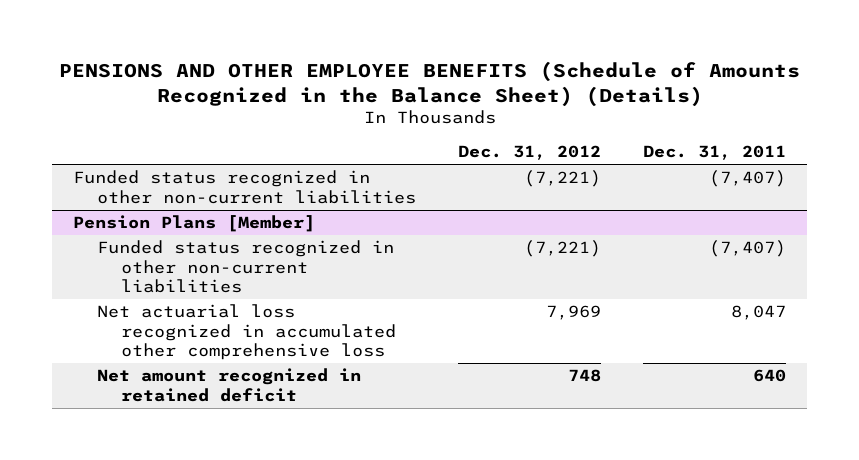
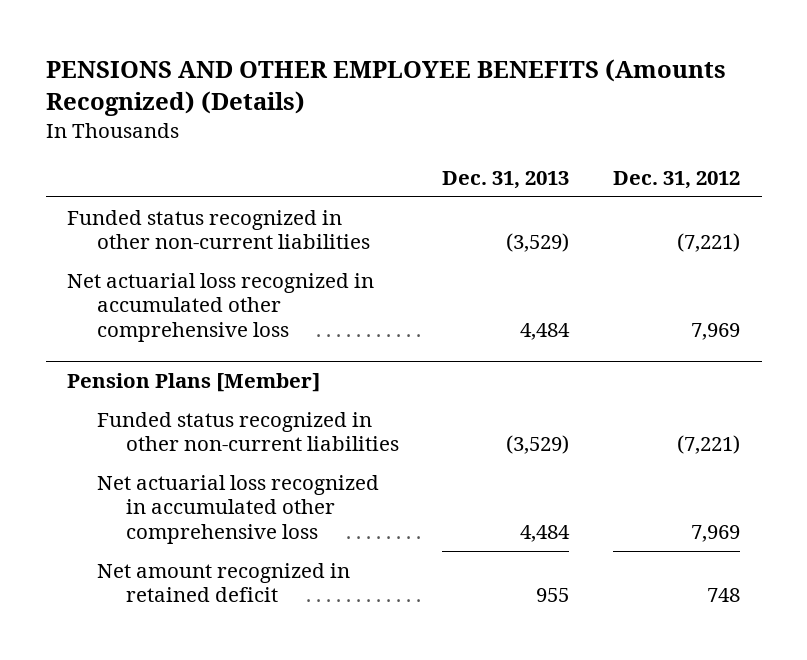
[58,60,800,107] PENSIONS AND OTHER EMPLOYEE BENEFITS (Schedule of Amounts Recognized in the Balance Sheet) (Details) -> [45,58,726,116] PENSIONS AND OTHER EMPLOYEE BENEFITS (Amounts Recognized) (Details)
[642,145,786,161] Dec. 31, 2011 -> none
none -> [442,170,570,189] Dec. 31, 2013
none -> [67,272,375,343] Net actuarial loss recognized in accumulated other comprehensive loss

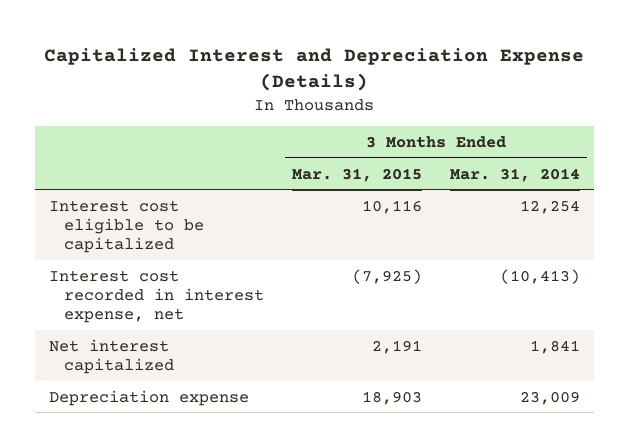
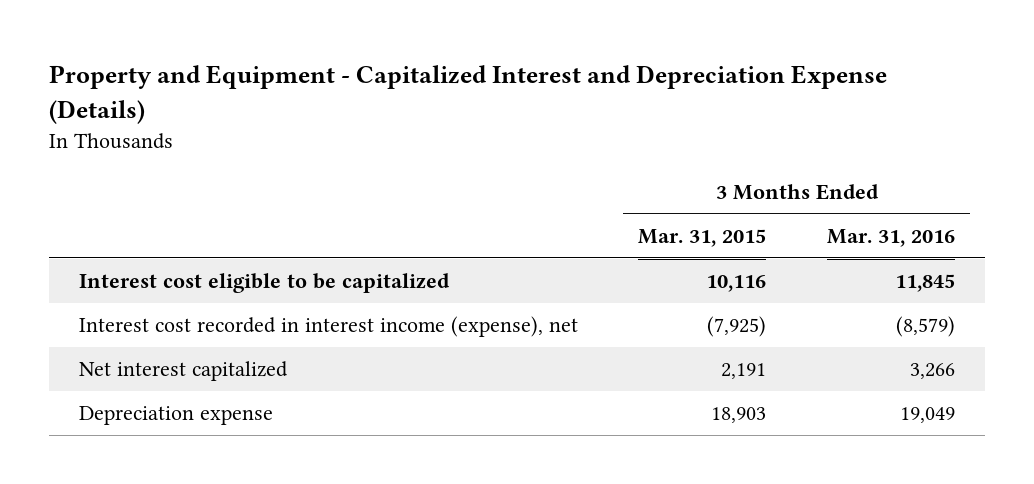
[44,47,585,91] Capitalized Interest and Depreciation Expense (Details) -> [48,65,887,124] Property and Equipment - Capitalized Interest and Depreciation Expense (Details)
[450,167,581,182] Mar. 31, 2014 -> none
none -> [826,228,955,247] Mar. 31, 2016
[48,269,264,324] Interest cost recorded in interest expense, net -> [79,316,579,338] Interest cost recorded in interest income (expense), net

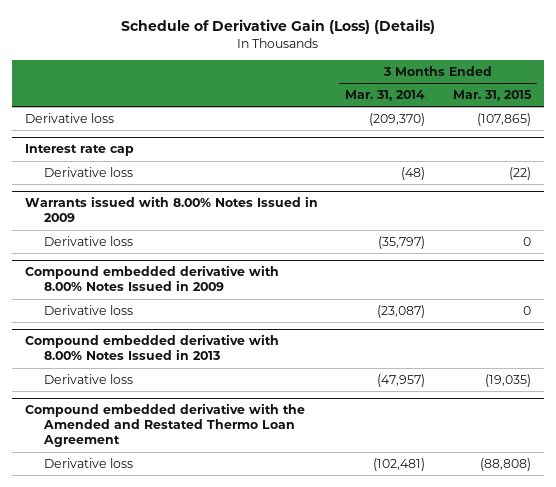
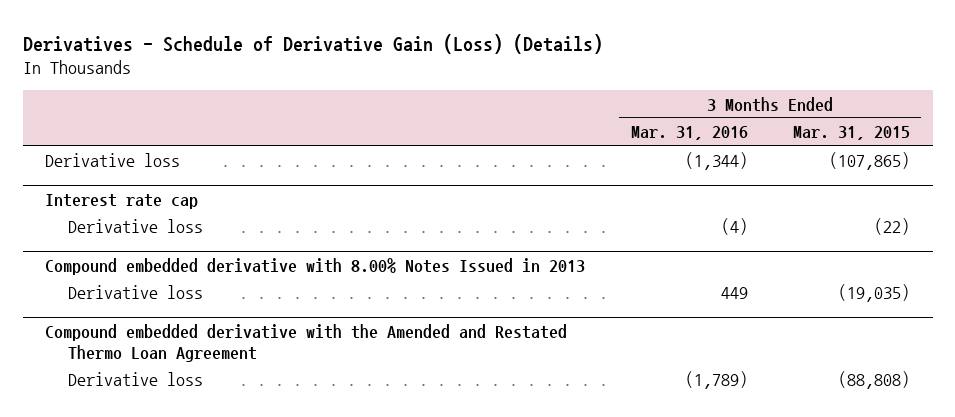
[120,18,435,34] Schedule of Derivative Gain (Loss) (Details) -> [22,33,603,54] Derivatives - Schedule of Derivative Gain (Loss) (Details)
[345,90,426,102] Mar. 31, 2014 -> none
none -> [630,126,748,141] Mar. 31, 2016
[25,196,319,223] Warrants issued with 8.00% Notes Issued in 2009 -> none
[44,235,134,246] Derivative loss -> none
[25,265,280,292] Compound embedded derivative with 8.00% Notes Issued in 2009 -> none
[44,304,134,315] Derivative loss -> none

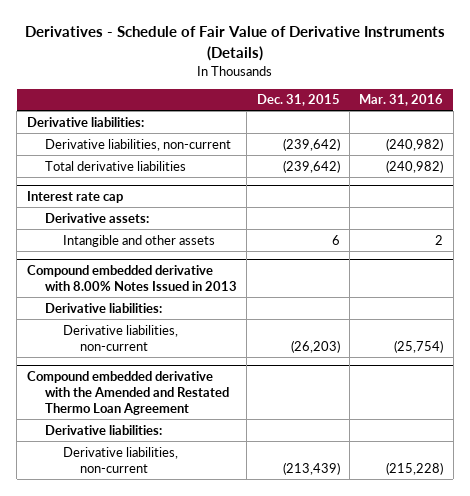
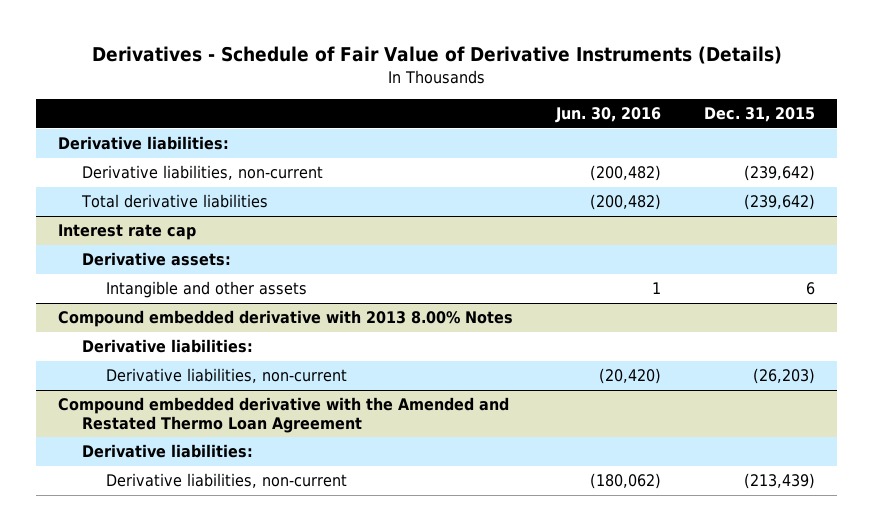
[359,94,444,107] Mar. 31, 2016 -> none
none -> [555,107,662,124] Jun. 30, 2016
[26,264,237,291] Compound embedded derivative with 8.00% Notes Issued in 2013 -> [57,310,513,328] Compound embedded derivative with 2013 8.00% Notes

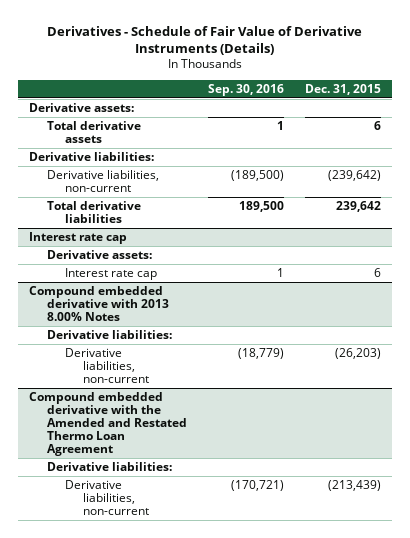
[555,107,662,124] Jun. 30, 2016 -> none
none -> [207,83,284,96] Sep. 30, 2016
none -> [28,103,134,113] Derivative assets:
none -> [46,121,141,144] Total derivative assets
[744,194,816,211] (239,642) -> [336,201,382,213] 239,642
[106,281,308,299] Intangible and other assets -> none
none -> [64,268,157,281] Interest rate cap

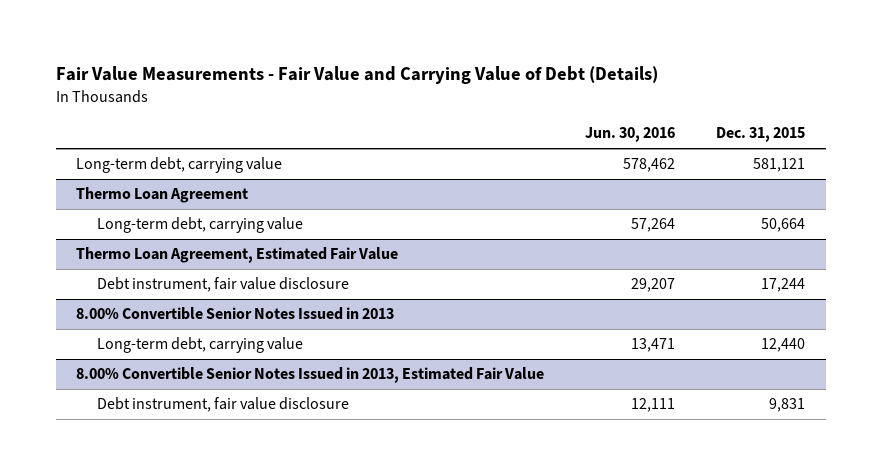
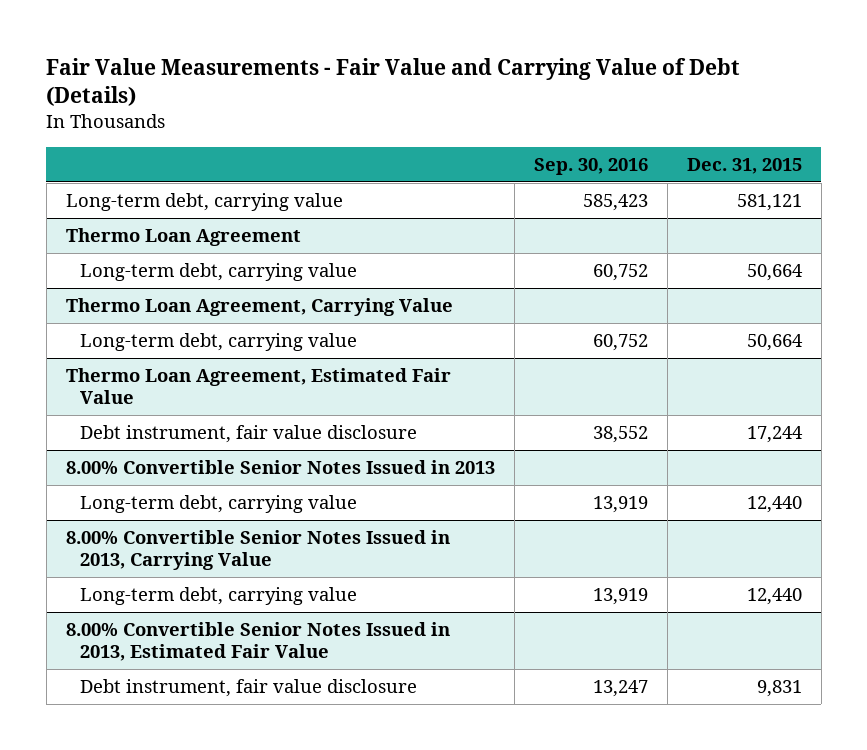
[585,127,676,143] Jun. 30, 2016 -> none
none -> [533,157,648,175] Sep. 30, 2016
none -> [65,298,453,317] Thermo Loan Agreement, Carrying Value
none -> [80,333,358,352] Long-term debt, carrying value
none -> [65,530,450,570] 8.00% Convertible Senior Notes Issued in 2013, Carrying Value
none -> [80,587,358,606] Long-term debt, carrying value

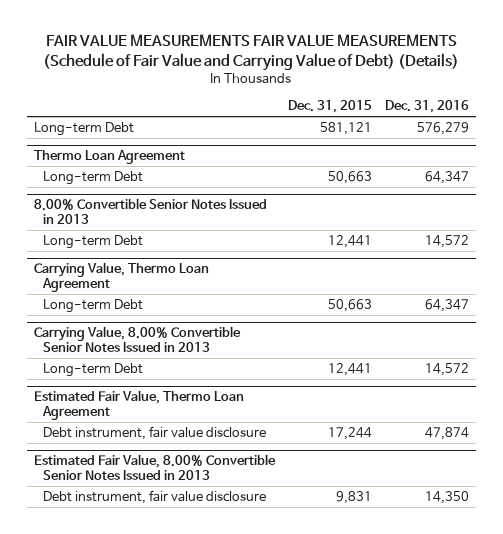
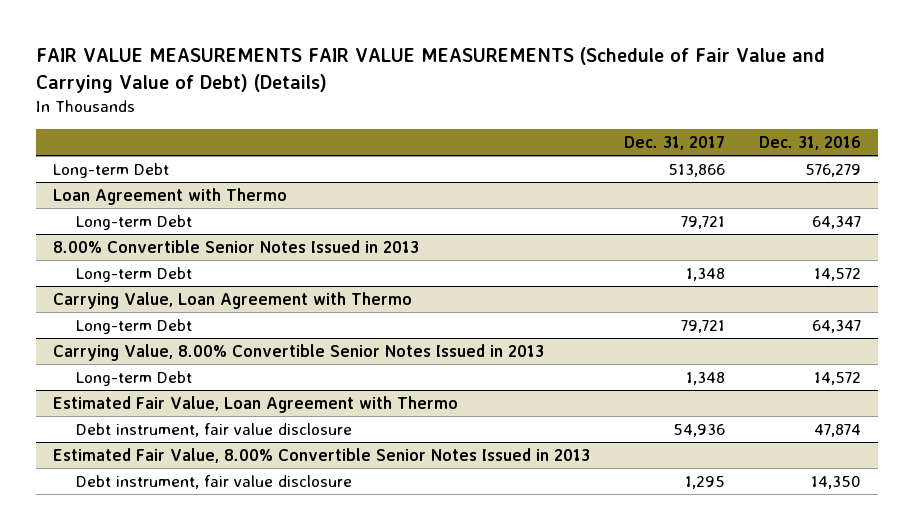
[287,100,372,114] Dec. 31, 2015 -> none
none -> [623,135,725,150] Dec. 31, 2017
[33,150,185,165] Thermo Loan Agreement -> [52,187,287,205] Loan Agreement with Thermo
[33,262,209,293] Carrying Value, Thermo Loan Agreement -> [52,291,412,309] Carrying Value, Loan Agreement with Thermo
[33,390,244,421] Estimated Fair Value, Thermo Loan Agreement -> [52,395,458,413] Estimated Fair Value, Loan Agreement with Thermo

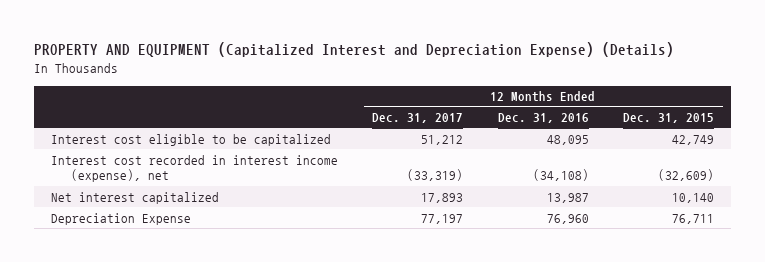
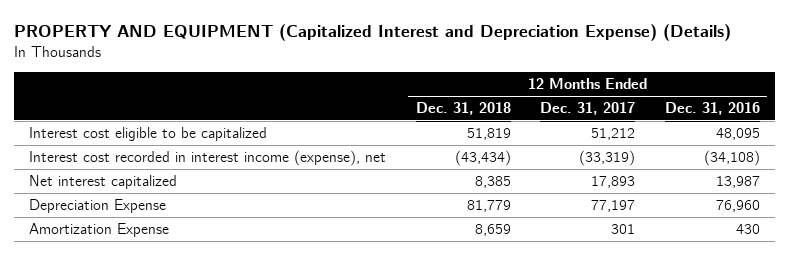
[623,113,715,124] Dec. 31, 2015 -> none
none -> [415,102,511,116] Dec. 31, 2018
none -> [28,223,169,238] Amortization Expense

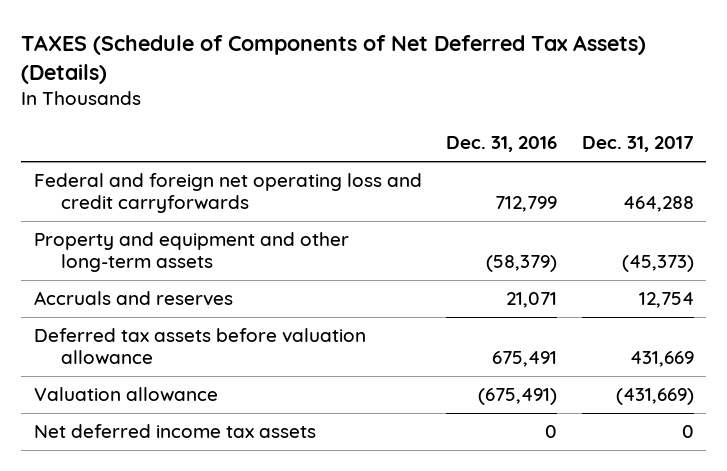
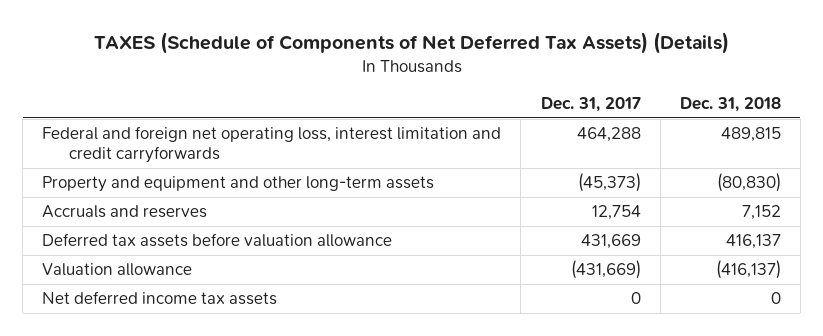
[446,136,558,153] Dec. 31, 2016 -> none
none -> [679,97,781,113] Dec. 31, 2018
[33,173,422,214] Federal and foreign net operating loss and credit carryforwards -> [42,126,502,163] Federal and foreign net operating loss, interest limitation and credit carryforwards

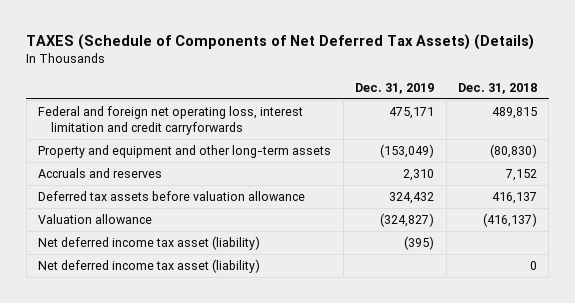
[540,97,641,113] Dec. 31, 2017 -> none
none -> [355,83,435,95] Dec. 31, 2019
none -> [38,235,261,250] Net deferred income tax asset (liability)
[42,291,278,306] Net deferred income tax assets -> [38,258,261,273] Net deferred income tax asset (liability)

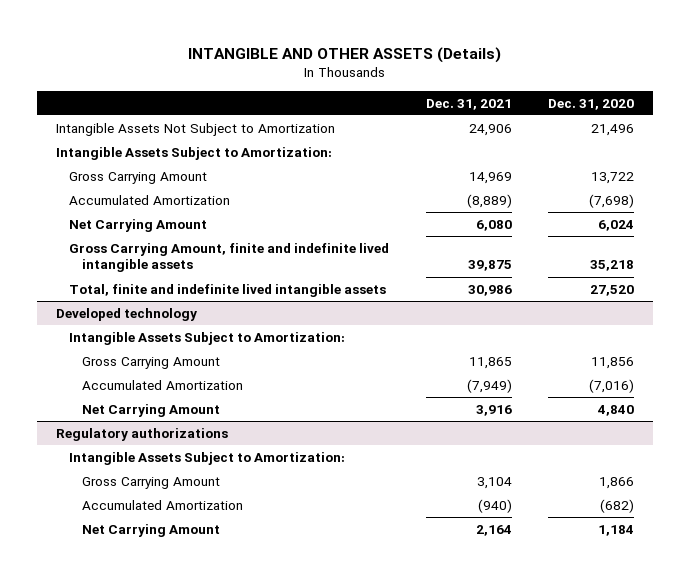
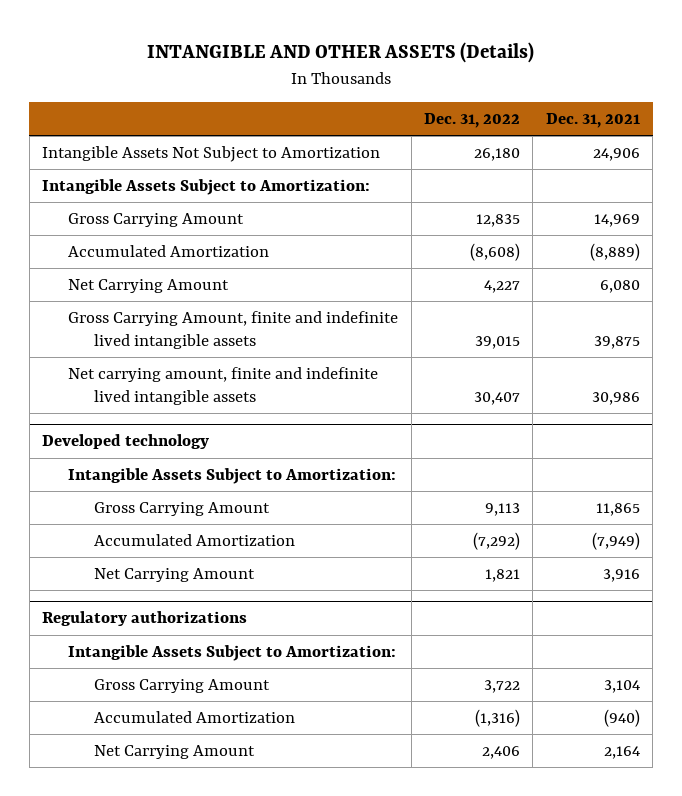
[548,98,635,110] Dec. 31, 2020 -> none
none -> [423,112,520,128] Dec. 31, 2022
[69,283,387,297] Total, finite and indefinite lived intangible assets -> [68,366,379,405] Net carrying amount, finite and indefinite lived intangible assets

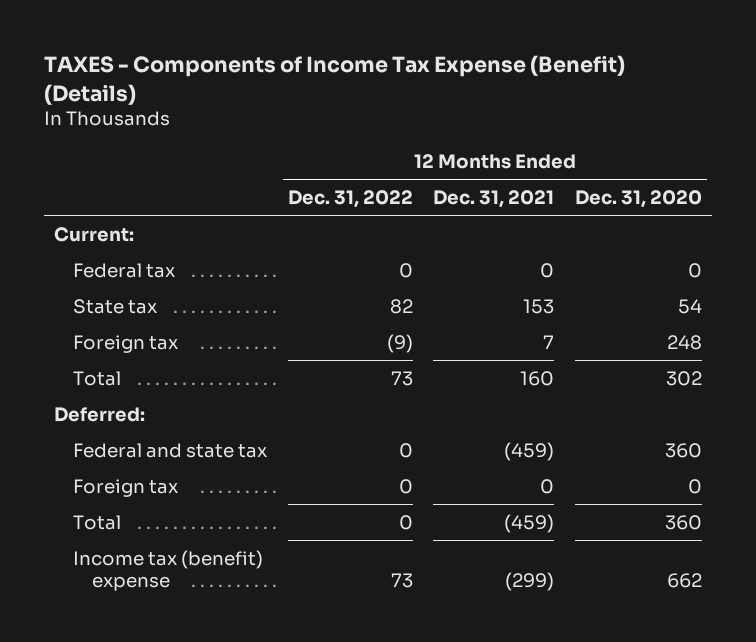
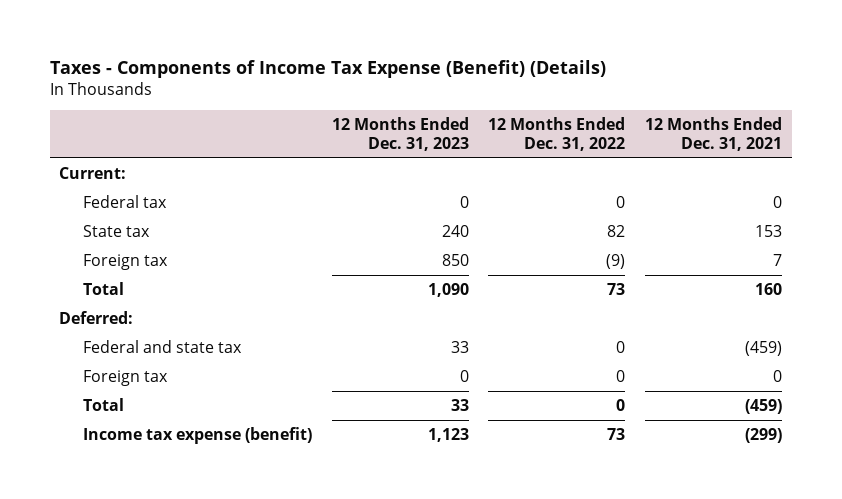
[43,55,625,105] TAXES - Components of Income Tax Expense (Benefit) (Details) -> [49,59,606,78] Taxes - Components of Income Tax Expense (Benefit) (Details)
[575,190,703,209] Dec. 31, 2020 -> none
none -> [331,117,469,151] 12 Months Ended Dec. 31, 2023
[73,549,264,591] Income tax (benefit) expense -> [82,426,312,444] Income tax expense (benefit)

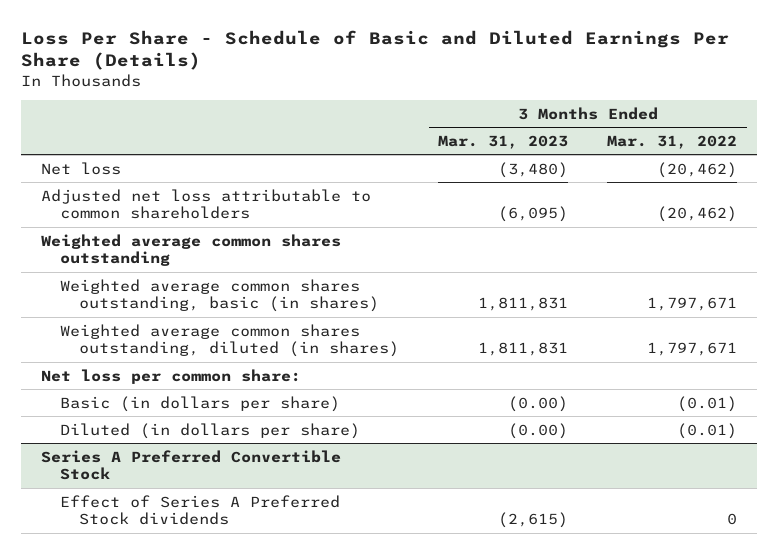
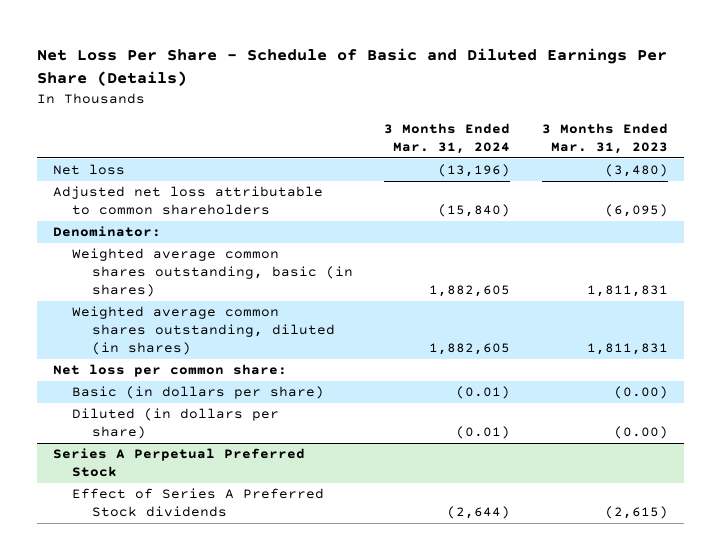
[21,29,730,71] Loss Per Share - Schedule of Basic and Diluted Earnings Per Share (Details) -> [37,48,668,86] Net Loss Per Share - Schedule of Basic and Diluted Earnings Per Share (Details)
[607,134,738,149] Mar. 31, 2022 -> none
none -> [384,122,511,154] 3 Months Ended Mar. 31, 2024
[40,233,341,267] Weighted average common shares outstanding -> [53,226,162,238] Denominator:
[40,449,341,481] Series A Preferred Convertible Stock -> [53,448,306,478] Series A Perpetual Preferred Stock

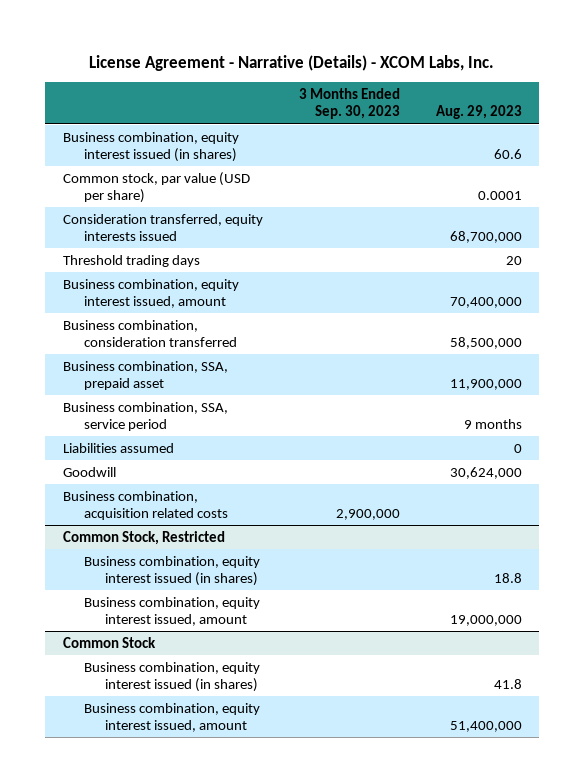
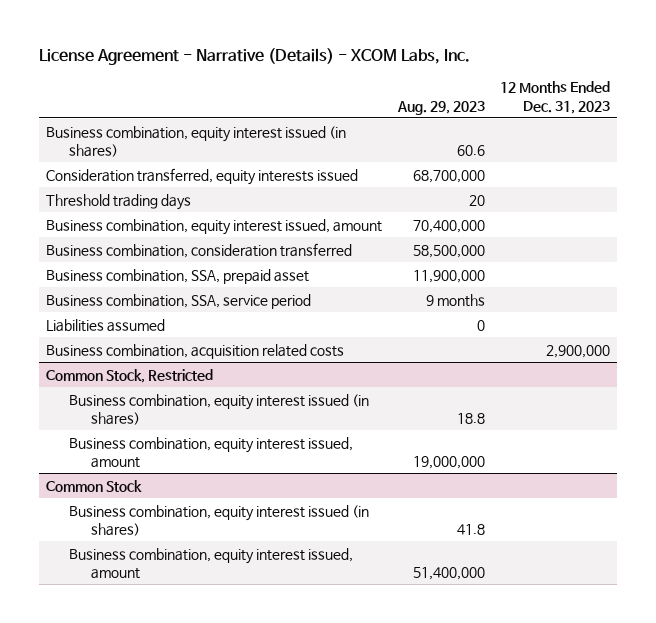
[298,88,400,120] 3 Months Ended Sep. 30, 2023 -> none
none -> [499,81,610,114] 12 Months Ended Dec. 31, 2023
[62,171,250,203] Common stock, par value (USD per share) -> none
[62,466,116,477] Goodwill -> none

